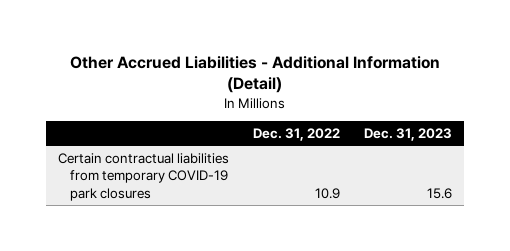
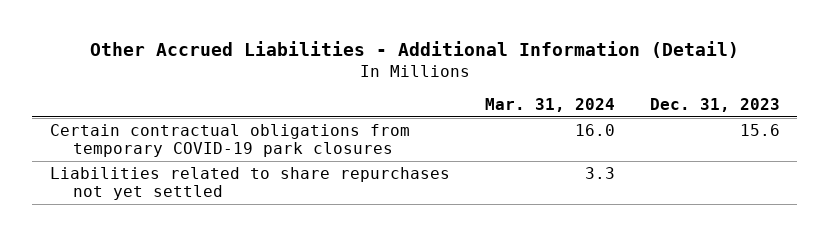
[252,128,340,142] Dec. 31, 2022 -> none
none -> [484,97,615,112] Mar. 31, 2024
[58,152,230,201] Certain contractual liabilities from temporary COVID-19 park closures -> [49,123,410,158] Certain contractual obligations from temporary COVID-19 park closures
none -> [49,166,450,201] Liabilities related to share repurchases not yet settled

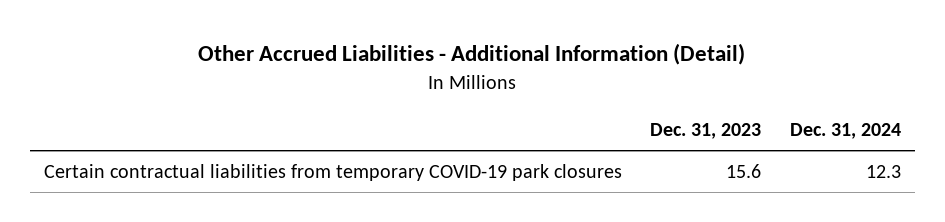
[484,97,615,112] Mar. 31, 2024 -> none
none -> [789,123,901,140] Dec. 31, 2024
[49,166,450,201] Liabilities related to share repurchases not yet settled -> none
[49,123,410,158] Certain contractual obligations from temporary COVID-19 park closures -> [44,164,623,182] Certain contractual liabilities from temporary COVID-19 park closures

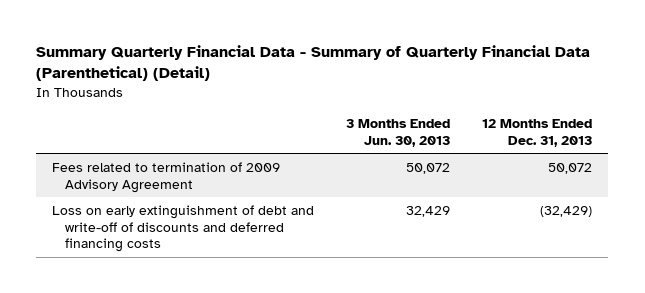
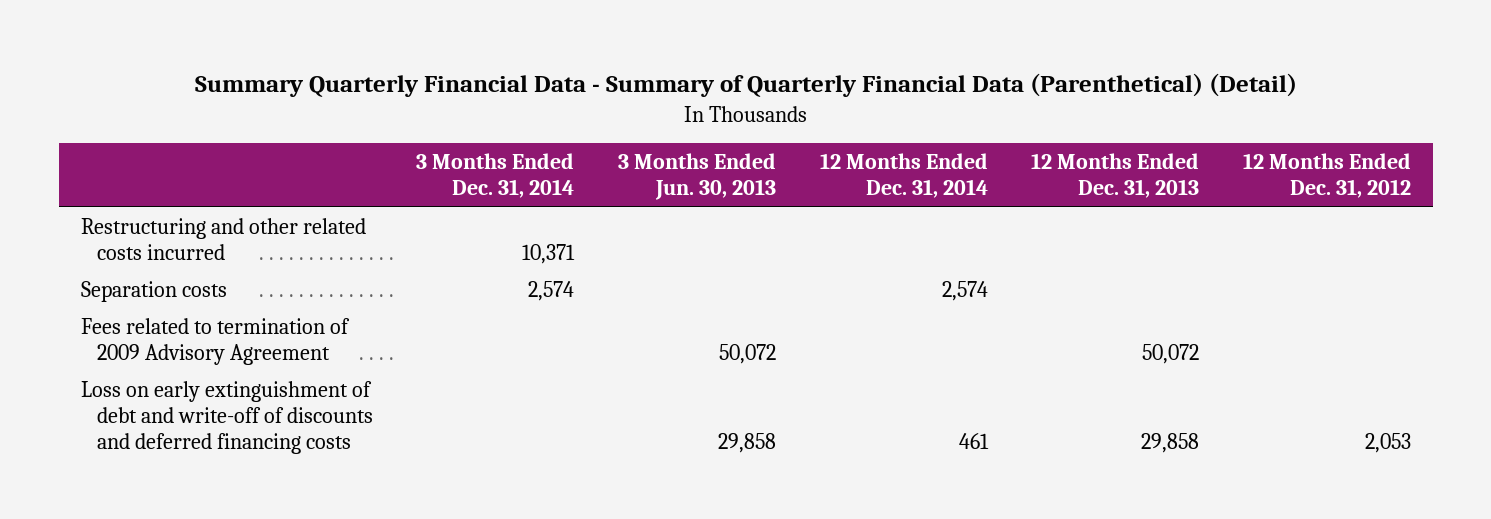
none -> [416,153,575,199] 3 Months Ended Dec. 31, 2014
none -> [819,153,988,199] 12 Months Ended Dec. 31, 2014
none -> [1242,153,1411,199] 12 Months Ended Dec. 31, 2012
none -> [80,218,366,260] Restructuring and other related costs incurred
none -> [80,281,227,303] Separation costs
[406,205,451,217] 32,429 -> [717,432,776,453] 29,858
[540,205,593,217] (32,429) -> [1141,432,1200,453] 29,858

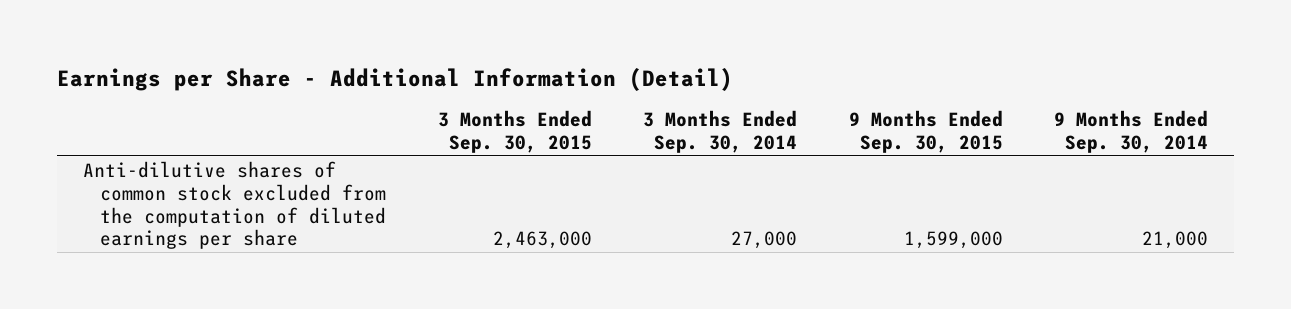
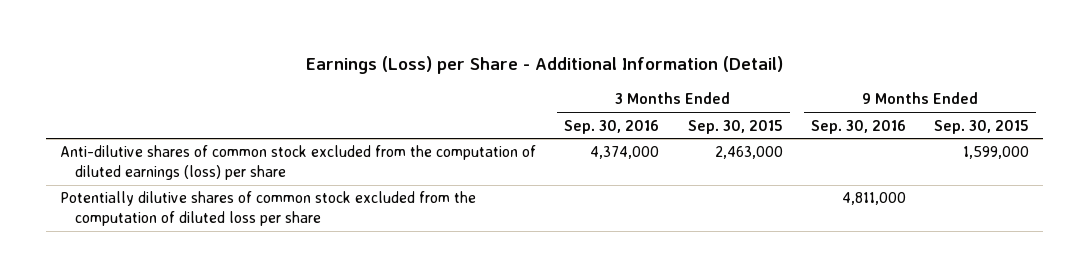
[56,68,733,92] Earnings per Share - Additional Information (Detail) -> [305,56,783,75] Earnings (Loss) per Share - Additional Information (Detail)
[643,110,798,153] 3 Months Ended Sep. 30, 2014 -> none
[1054,110,1209,153] 9 Months Ended Sep. 30, 2014 -> none
none -> [564,119,660,134] Sep. 30, 2016
none -> [810,119,906,134] Sep. 30, 2016
[82,161,387,250] Anti-dilutive shares of common stock excluded from the computation of diluted earnings per share -> [59,145,536,180] Anti-dilutive shares of common stock excluded from the computation of diluted earnings (loss) per share
none -> [59,191,476,226] Potentially dilutive shares of common stock excluded from the computation of diluted loss per share

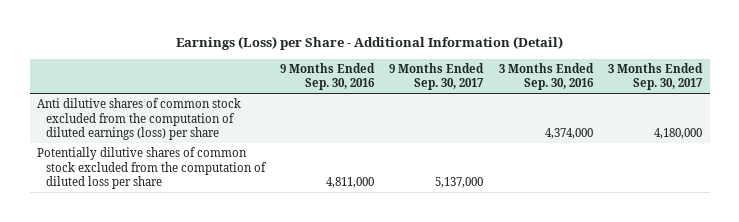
[687,119,783,134] Sep. 30, 2015 -> none
[934,119,1030,134] Sep. 30, 2015 -> none
none -> [389,62,485,91] 9 Months Ended Sep. 30, 2017
none -> [607,62,703,91] 3 Months Ended Sep. 30, 2017
[59,145,536,180] Anti-dilutive shares of common stock excluded from the computation of diluted earnings (loss) per share -> [37,97,242,141] Anti dilutive shares of common stock excluded from the computation of diluted earnings (loss) per share

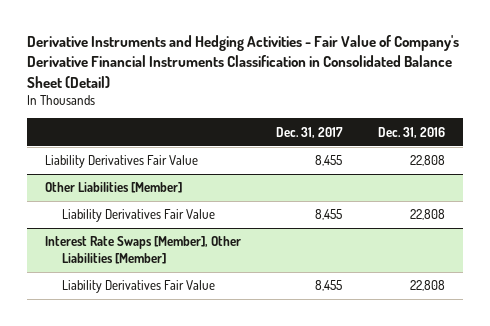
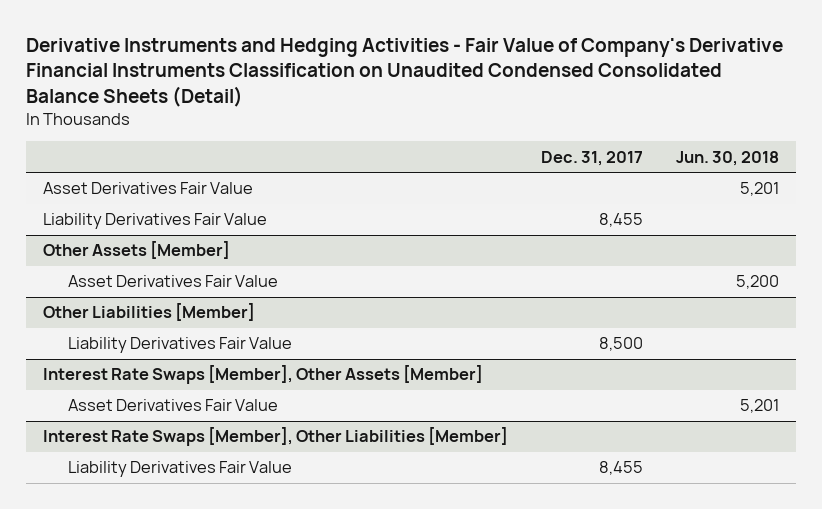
[26,35,459,88] Derivative Instruments and Hedging Activities - Fair Value of Company's Derivative Financial Instruments Classification in Consolidated Balance Sheet (Detail) -> [26,37,784,107] Derivative Instruments and Hedging Activities - Fair Value of Company's Derivative Financial Instruments Classification on Unaudited Condensed Consolidated Balance Sheets (Detail)
[377,126,445,138] Dec. 31, 2016 -> none
none -> [676,150,780,166] Jun. 30, 2018
none -> [42,182,253,195] Asset Derivatives Fair Value
none -> [42,241,230,260] Other Assets [Member]
none -> [68,275,279,288] Asset Derivatives Fair Value
[315,209,343,221] 8,455 -> [599,337,644,352] 8,500
none -> [42,365,483,385] Interest Rate Swaps [Member], Other Assets [Member]
none -> [68,399,279,412] Asset Derivatives Fair Value

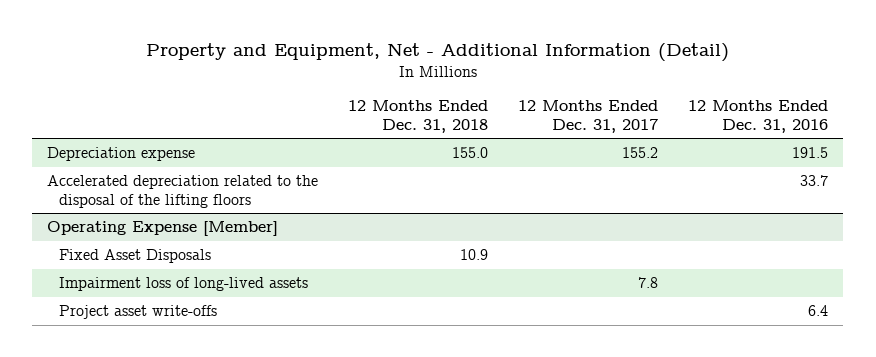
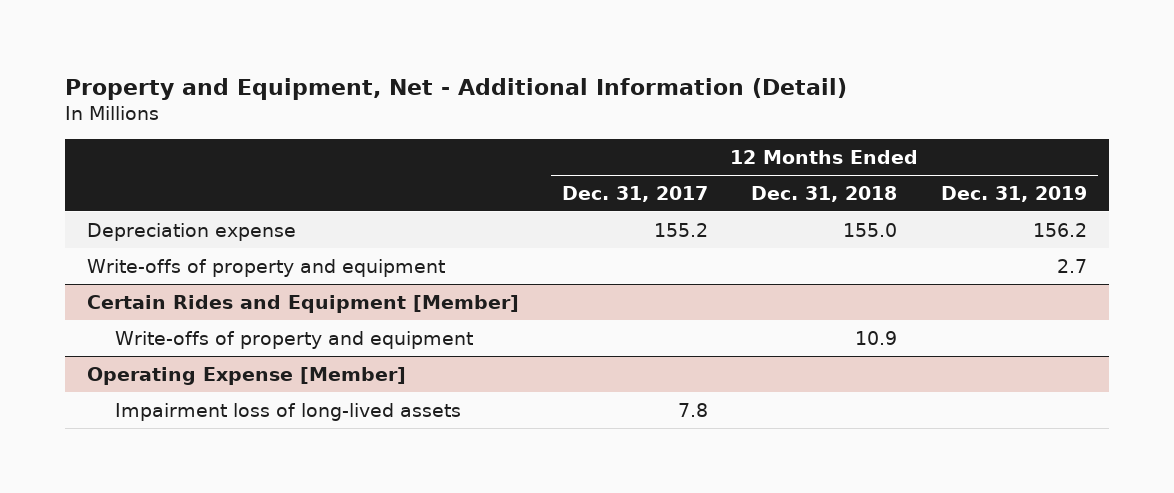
[688,100,829,133] 12 Months Ended Dec. 31, 2016 -> none
none -> [940,185,1087,202] Dec. 31, 2019
[47,175,319,208] Accelerated depreciation related to the disposal of the lifting floors -> none
none -> [86,258,445,277] Write-offs of property and equipment
none -> [86,294,519,313] Certain Rides and Equipment [Member]
none -> [114,330,473,349] Write-offs of property and equipment
[59,249,212,264] Fixed Asset Disposals -> none
[59,305,218,320] Project asset write-offs -> none

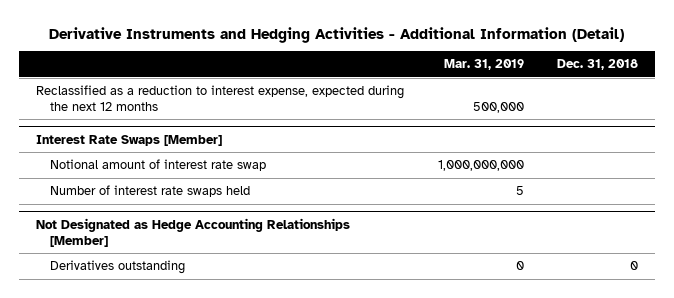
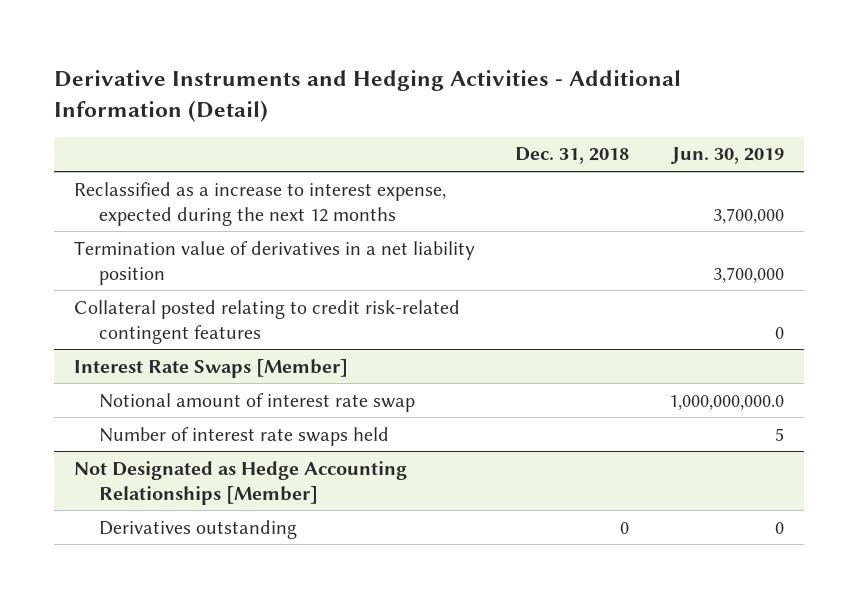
[443,59,524,71] Mar. 31, 2019 -> none
none -> [670,147,785,165] Jun. 30, 2019
[35,85,404,111] Reclassified as a reduction to interest expense, expected during the next 12 months -> [74,181,447,226] Reclassified as a increase to interest expense, expected during the next 12 months
none -> [74,240,476,285] Termination value of derivatives in a net liability position
none -> [74,299,461,344] Collateral posted relating to credit risk-related contingent features

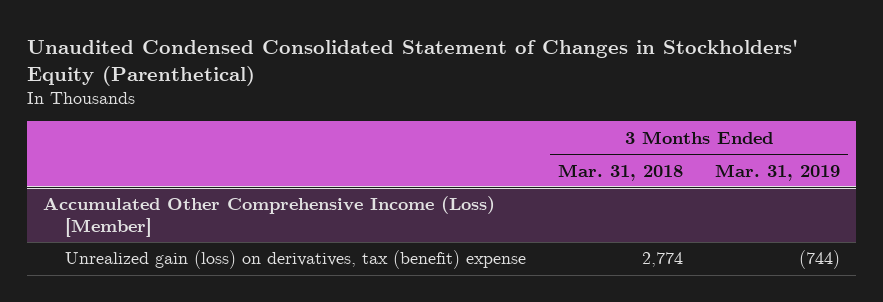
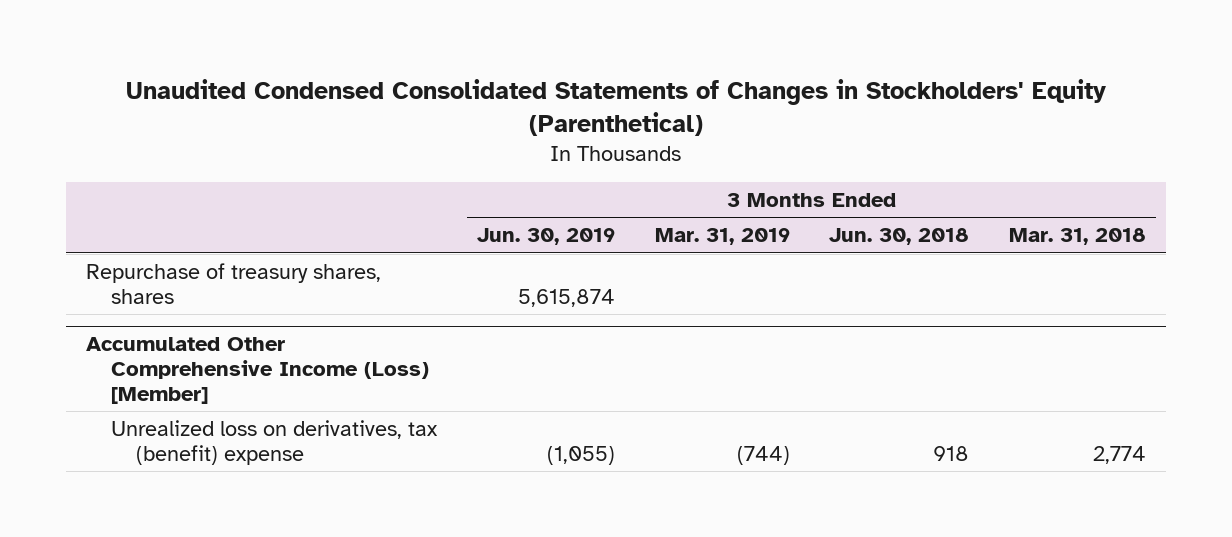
[26,38,798,86] Unaudited Condensed Consolidated Statement of Changes in Stockholders' Equity (Parenthetical) -> [125,78,1106,136] Unaudited Condensed Consolidated Statements of Changes in Stockholders' Equity (Parenthetical)
none -> [476,228,615,246] Jun. 30, 2019
none -> [829,228,970,246] Jun. 30, 2018
none -> [85,262,381,304] Repurchase of treasury shares, shares
[64,250,526,270] Unrealized gain (loss) on derivatives, tax (benefit) expense -> [111,419,439,465] Unrealized loss on derivatives, tax (benefit) expense

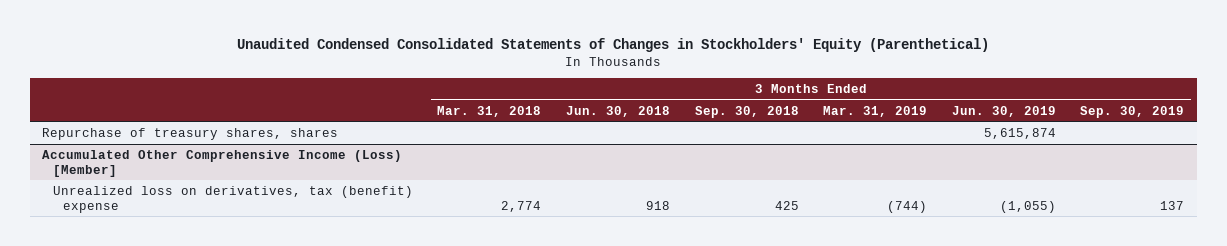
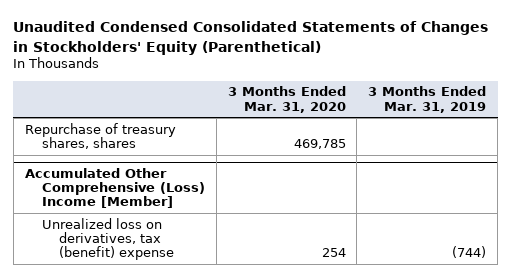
[437,105,542,117] Mar. 31, 2018 -> none
[565,105,670,117] Jun. 30, 2018 -> none
[694,105,799,118] Sep. 30, 2018 -> none
[951,105,1056,117] Jun. 30, 2019 -> none
[1080,105,1185,118] Sep. 30, 2019 -> none
none -> [227,86,346,113] 3 Months Ended Mar. 31, 2020
[42,149,403,177] Accumulated Other Comprehensive Income (Loss) [Member] -> [24,167,206,209] Accumulated Other Comprehensive (Loss) Income [Member]

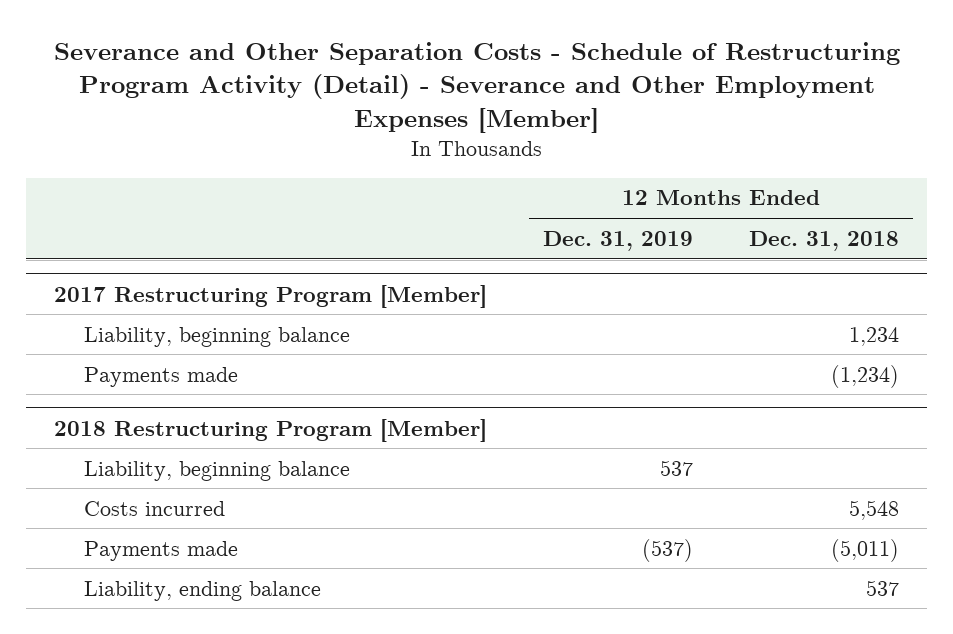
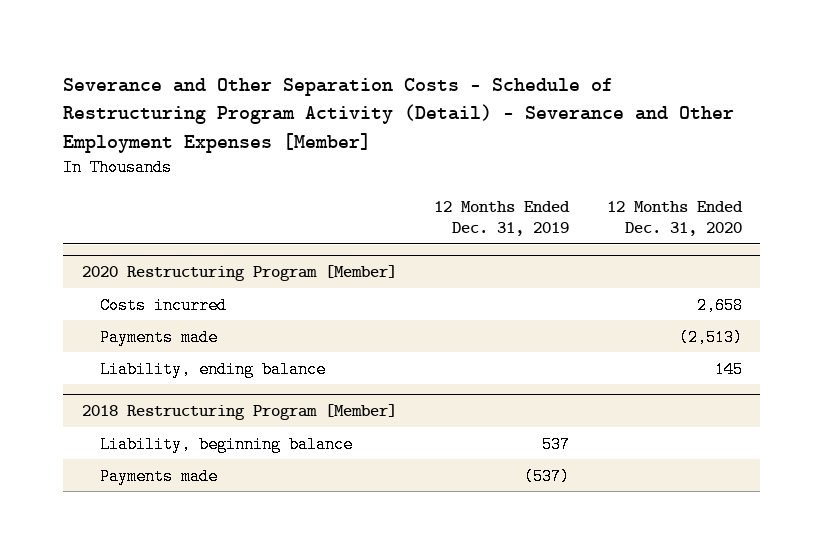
[749,230,900,251] Dec. 31, 2018 -> none
none -> [606,200,743,237] 12 Months Ended Dec. 31, 2020
[84,326,351,347] Liability, beginning balance -> none
[54,284,488,308] 2017 Restructuring Program [Member] -> [81,265,397,282] 2020 Restructuring Program [Member]
none -> [100,296,228,314] Costs incurred
none -> [100,360,327,378] Liability, ending balance
[84,500,226,516] Costs incurred -> none
[84,580,322,601] Liability, ending balance -> none

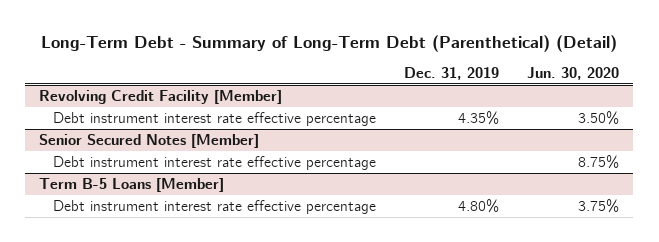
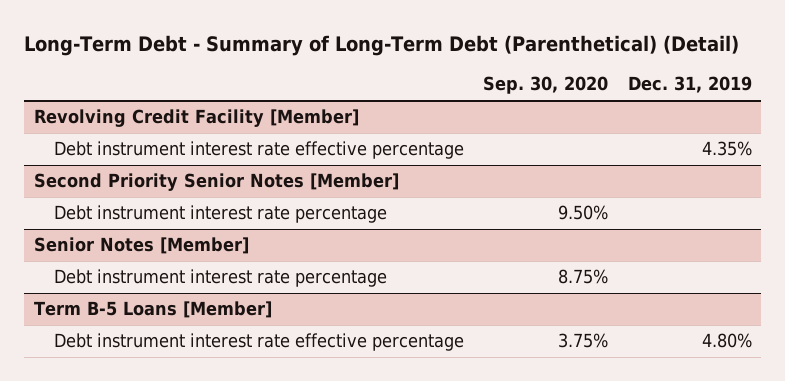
[527,67,620,81] Jun. 30, 2020 -> none
none -> [483,76,609,95] Sep. 30, 2020
none -> [33,173,399,192] Second Priority Senior Notes [Member]
none -> [53,205,387,224] Debt instrument interest rate percentage
[39,133,260,148] Senior Secured Notes [Member] -> [33,237,249,255] Senior Notes [Member]
[52,155,376,170] Debt instrument interest rate effective percentage -> [53,269,387,288] Debt instrument interest rate percentage

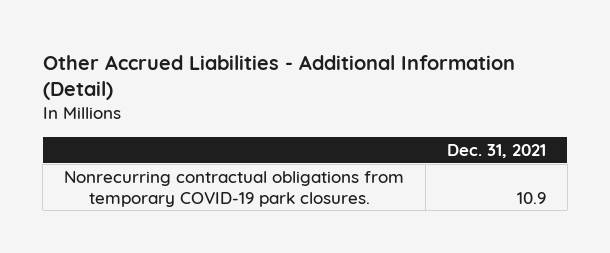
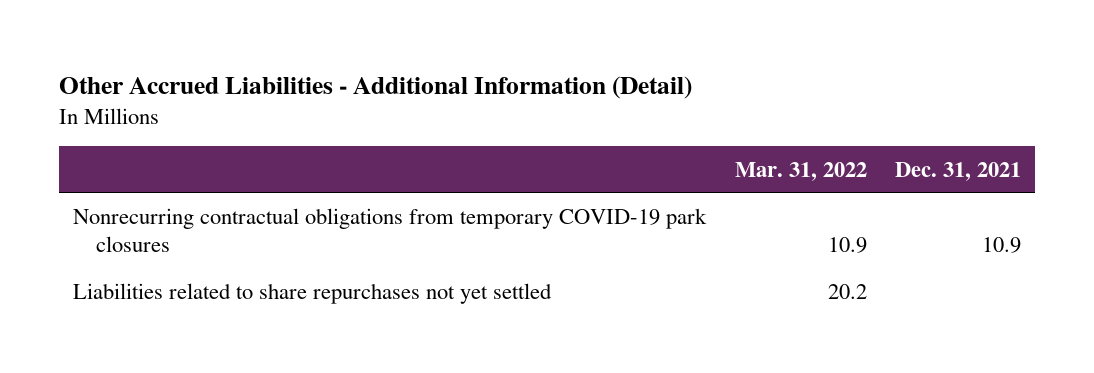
none -> [734,161,867,181] Mar. 31, 2022
[64,171,405,207] Nonrecurring contractual obligations from temporary COVID-19 park closures. -> [73,207,708,253] Nonrecurring contractual obligations from temporary COVID-19 park closures
none -> [73,282,553,304] Liabilities related to share repurchases not yet settled

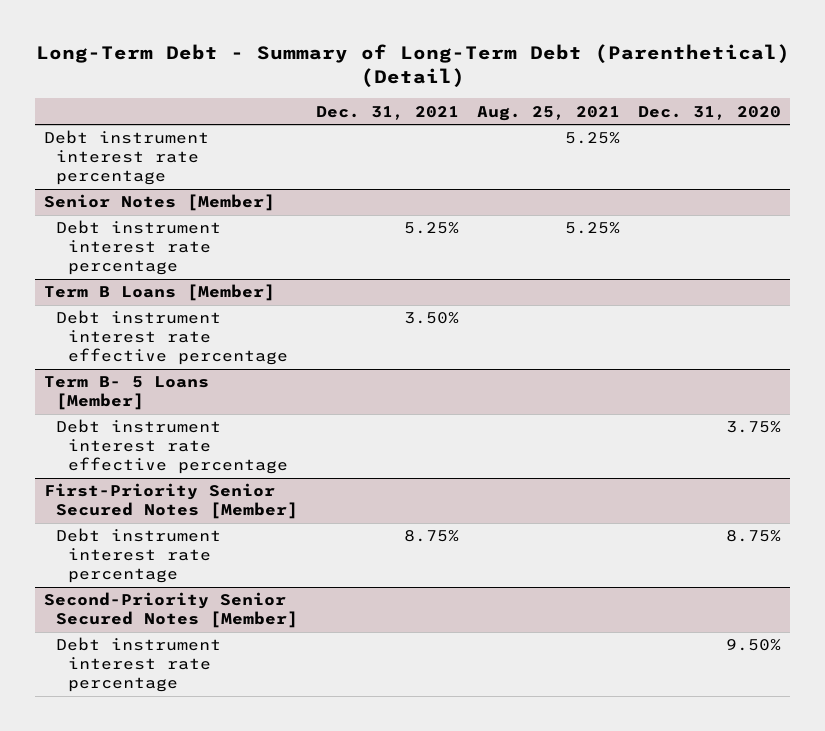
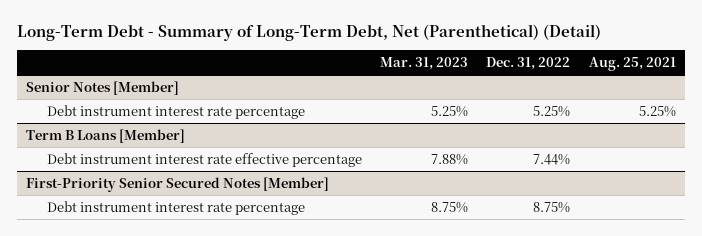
[35,43,790,87] Long-Term Debt - Summary of Long-Term Debt (Parenthetical) (Detail) -> [17,24,602,42] Long-Term Debt - Summary of Long-Term Debt, Net (Parenthetical) (Detail)
[315,105,459,120] Dec. 31, 2021 -> none
[638,105,782,120] Dec. 31, 2020 -> none
none -> [380,56,469,70] Mar. 31, 2023
none -> [486,56,571,70] Dec. 31, 2022
[43,130,209,185] Debt instrument interest rate percentage -> none
[43,376,209,411] Term B- 5 Loans [Member] -> none
[55,419,288,474] Debt instrument interest rate effective percentage -> none
[43,592,298,629] Second-Priority Senior Secured Notes [Member] -> none
[55,637,221,692] Debt instrument interest rate percentage -> none

